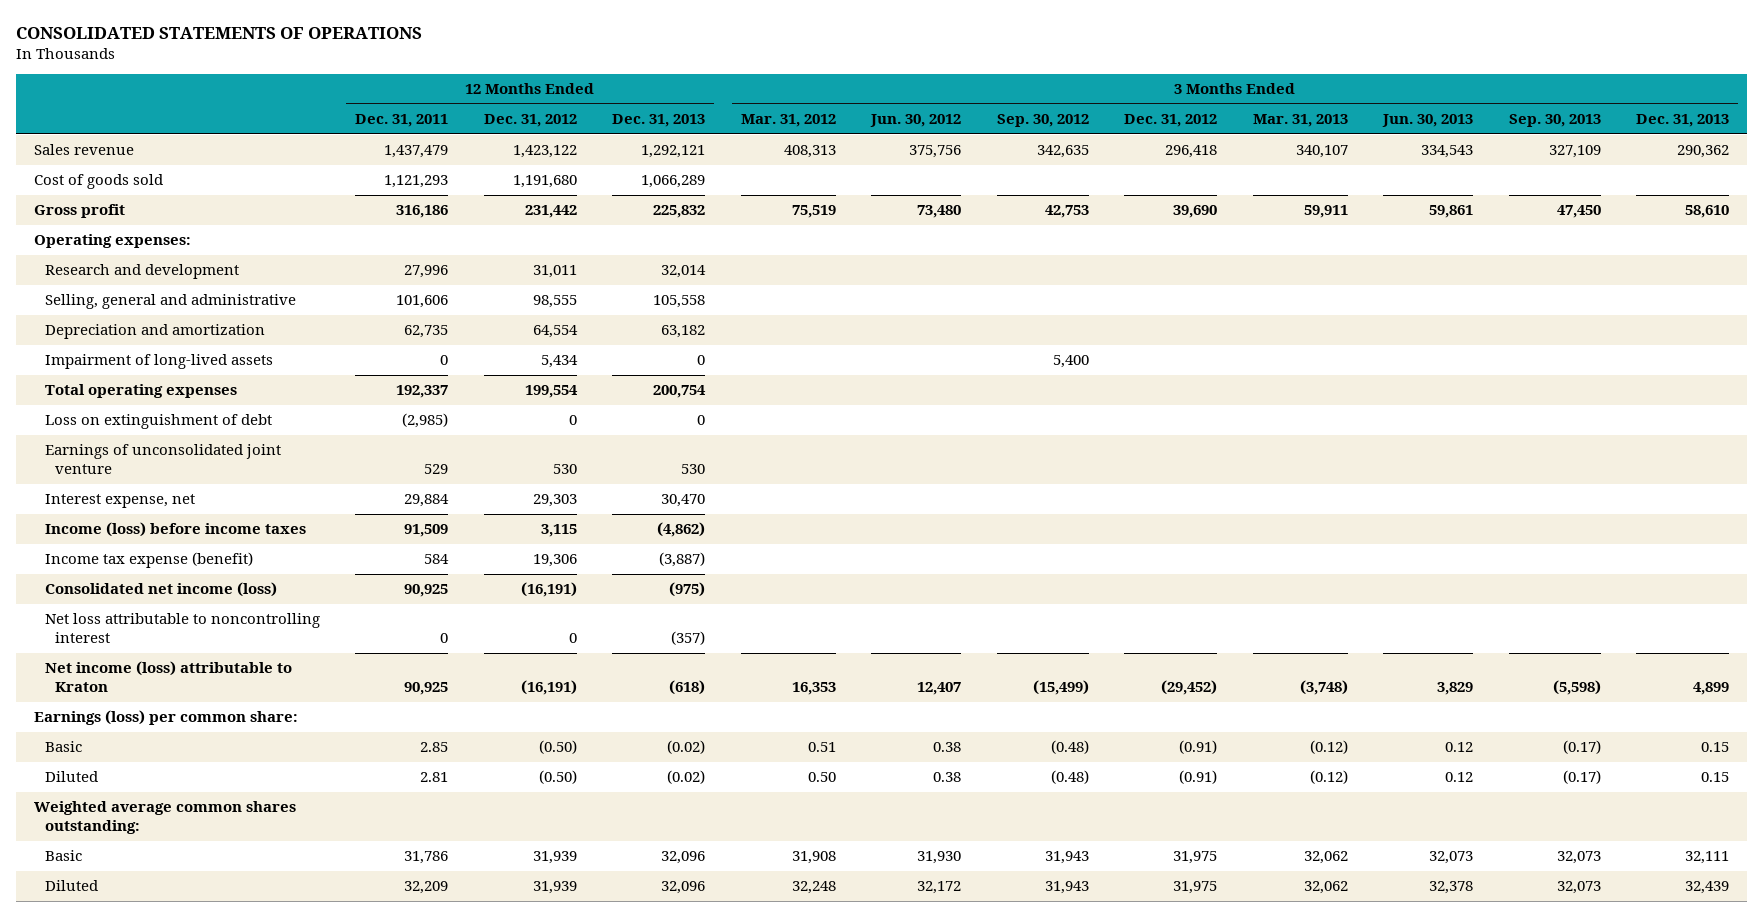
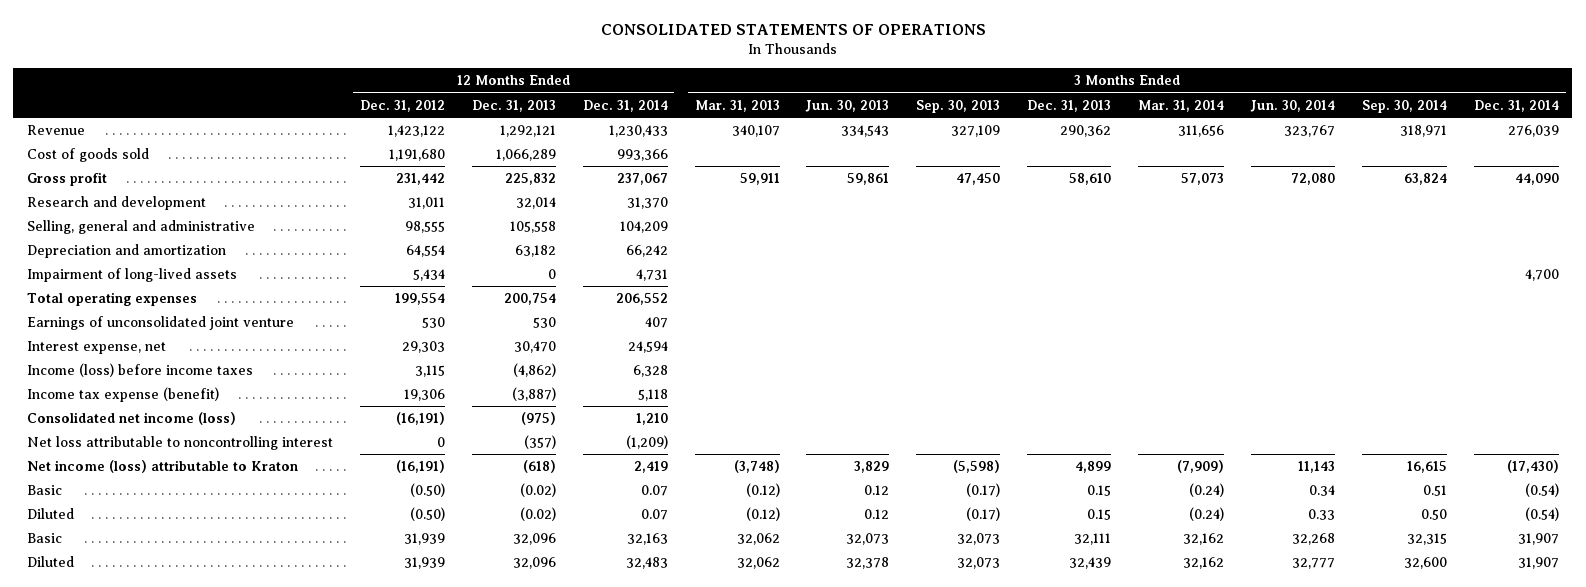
[355,114,449,128] Dec. 31, 2011 -> none
[740,114,836,128] Mar. 31, 2012 -> none
[870,114,962,128] Jun. 30, 2012 -> none
[996,114,1089,128] Sep. 30, 2012 -> none
[1124,114,1218,128] Dec. 31, 2012 -> none
none -> [582,99,668,112] Dec. 31, 2014
none -> [1138,99,1225,112] Mar. 31, 2014
none -> [1250,99,1336,112] Jun. 30, 2014
none -> [1361,99,1447,113] Sep. 30, 2014
none -> [1473,99,1559,112] Dec. 31, 2014
[34,144,135,156] Sales revenue -> [26,125,85,136] Revenue
[34,234,192,249] Operating expenses: -> none
[44,414,272,430] Loss on extinguishment of debt -> none
[34,710,299,726] Earnings (loss) per common share: -> none
[34,801,297,835] Weighted average common shares outstanding: -> none

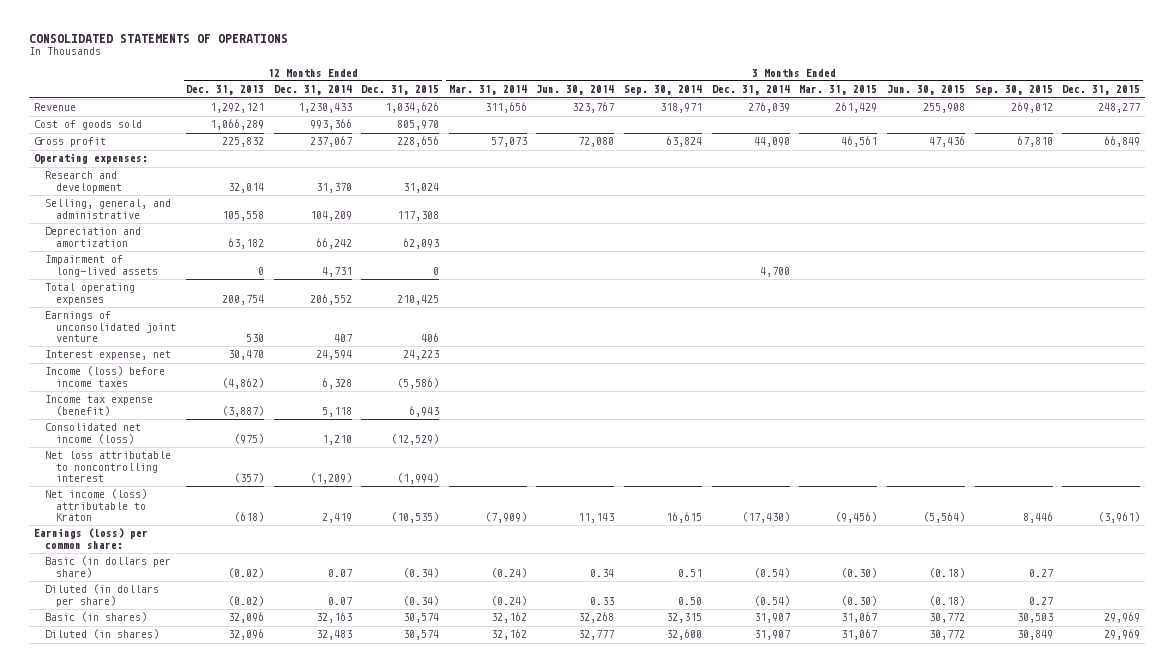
[359,99,445,112] Dec. 31, 2012 -> none
[694,99,780,112] Mar. 31, 2013 -> none
[805,99,890,112] Jun. 30, 2013 -> none
[916,99,1001,113] Sep. 30, 2013 -> none
[1027,99,1112,112] Dec. 31, 2013 -> none
none -> [361,85,440,96] Dec. 31, 2015
none -> [799,85,878,96] Mar. 31, 2015
none -> [886,85,965,96] Jun. 30, 2015
none -> [974,85,1053,96] Sep. 30, 2015
none -> [1062,85,1141,96] Dec. 31, 2015
none -> [34,153,149,165] Operating expenses:
[26,220,255,235] Selling, general and administrative -> [45,199,172,219] Selling, general, and administrative
none -> [34,528,149,549] Earnings (loss) per common share:
[26,485,62,496] Basic -> [45,556,172,578] Basic (in dollars per share)
[26,508,74,520] Diluted -> [45,584,160,607] Diluted (in dollars per share)
[26,533,62,544] Basic -> [45,612,148,623] Basic (in shares)
[26,556,74,568] Diluted -> [45,629,160,640] Diluted (in shares)

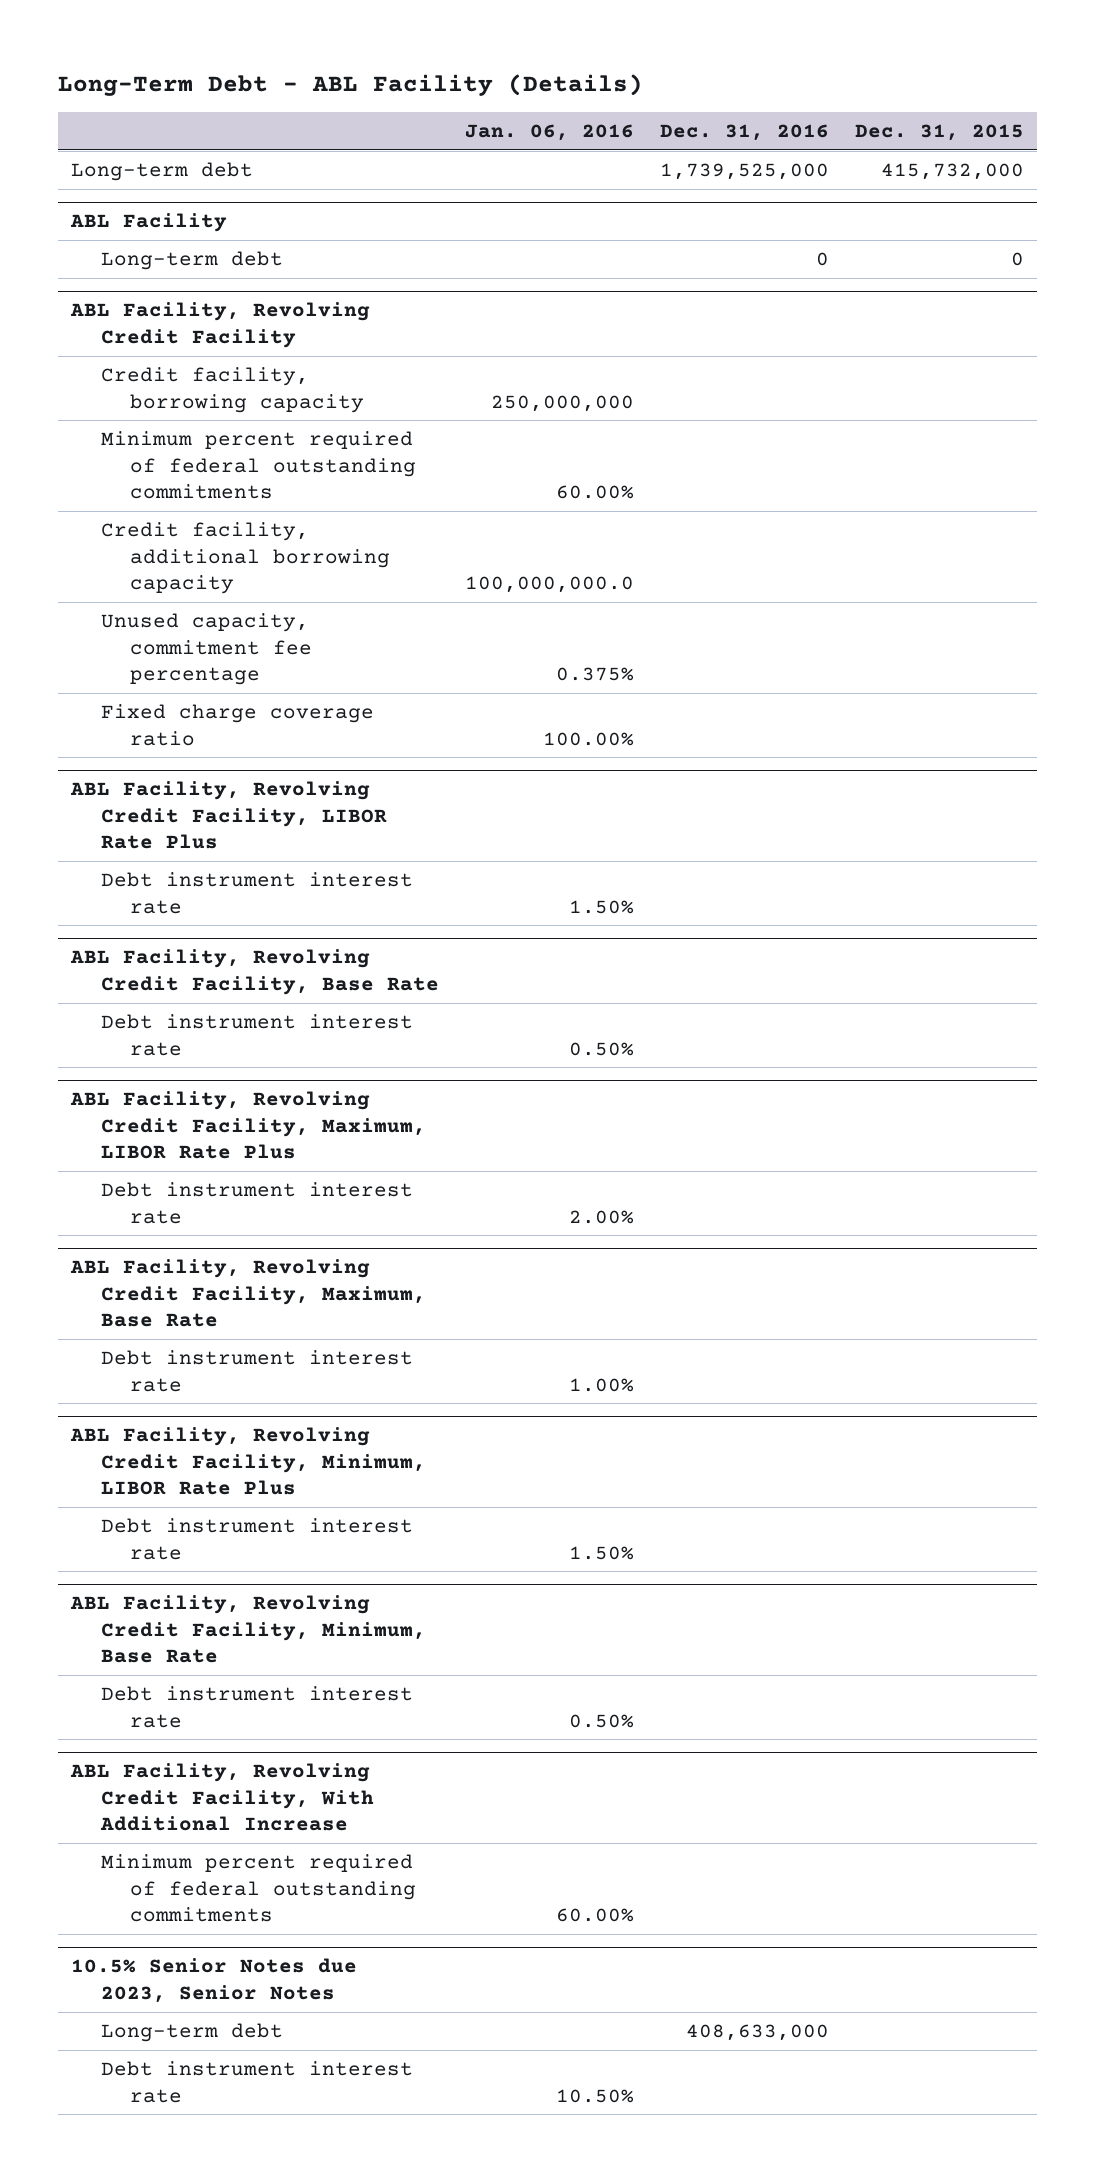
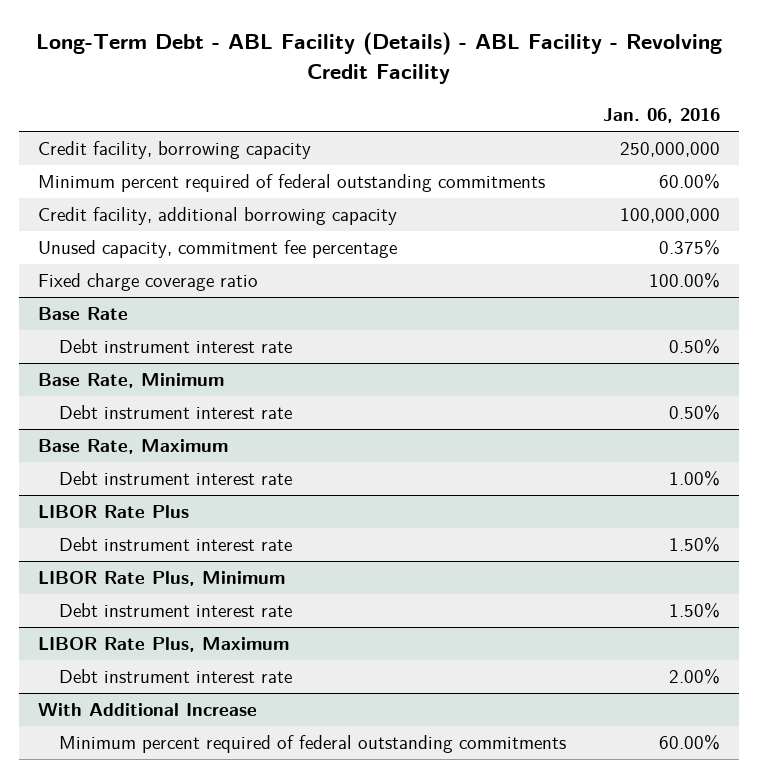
[57,73,643,96] Long-Term Debt - ABL Facility (Details) -> [36,31,723,84] Long-Term Debt - ABL Facility (Details) - ABL Facility - Revolving Credit Facility
[660,123,830,141] Dec. 31, 2016 -> none
[855,123,1025,141] Dec. 31, 2015 -> none
[71,162,254,182] Long-term debt -> none
[70,213,228,233] ABL Facility -> none
[100,251,283,271] Long-term debt -> none
[70,302,371,348] ABL Facility, Revolving Credit Facility -> none
[464,576,634,594] 100,000,000.0 -> [620,208,721,224] 100,000,000
[70,781,387,850] ABL Facility, Revolving Credit Facility, LIBOR Rate Plus -> none
[100,872,413,914] Debt instrument interest rate -> none
[70,949,439,995] ABL Facility, Revolving Credit Facility, Base Rate -> none
none -> [38,307,129,321] Base Rate
[70,1091,426,1160] ABL Facility, Revolving Credit Facility, Maximum, LIBOR Rate Plus -> none
[70,1259,426,1328] ABL Facility, Revolving Credit Facility, Maximum, Base Rate -> none
none -> [38,373,225,389] Base Rate, Minimum
[568,1209,634,1224] 2.00% -> [669,404,721,421] 0.50%
none -> [38,439,229,455] Base Rate, Maximum
[70,1427,426,1496] ABL Facility, Revolving Credit Facility, Minimum, LIBOR Rate Plus -> none
none -> [38,505,190,519] LIBOR Rate Plus
[70,1595,426,1664] ABL Facility, Revolving Credit Facility, Minimum, Base Rate -> none
[70,1763,374,1832] ABL Facility, Revolving Credit Facility, With Additional Increase -> none
none -> [38,571,286,587] LIBOR Rate Plus, Minimum
[568,1713,634,1728] 0.50% -> [669,602,721,619] 1.50%
none -> [38,637,290,653] LIBOR Rate Plus, Maximum
none -> [58,669,292,684] Debt instrument interest rate
none -> [38,703,258,717] With Additional Increase
[71,1958,358,2003] 10.5% Senior Notes due 2023, Senior Notes -> none
[100,2023,283,2043] Long-term debt -> none
[100,2061,413,2103] Debt instrument interest rate -> none

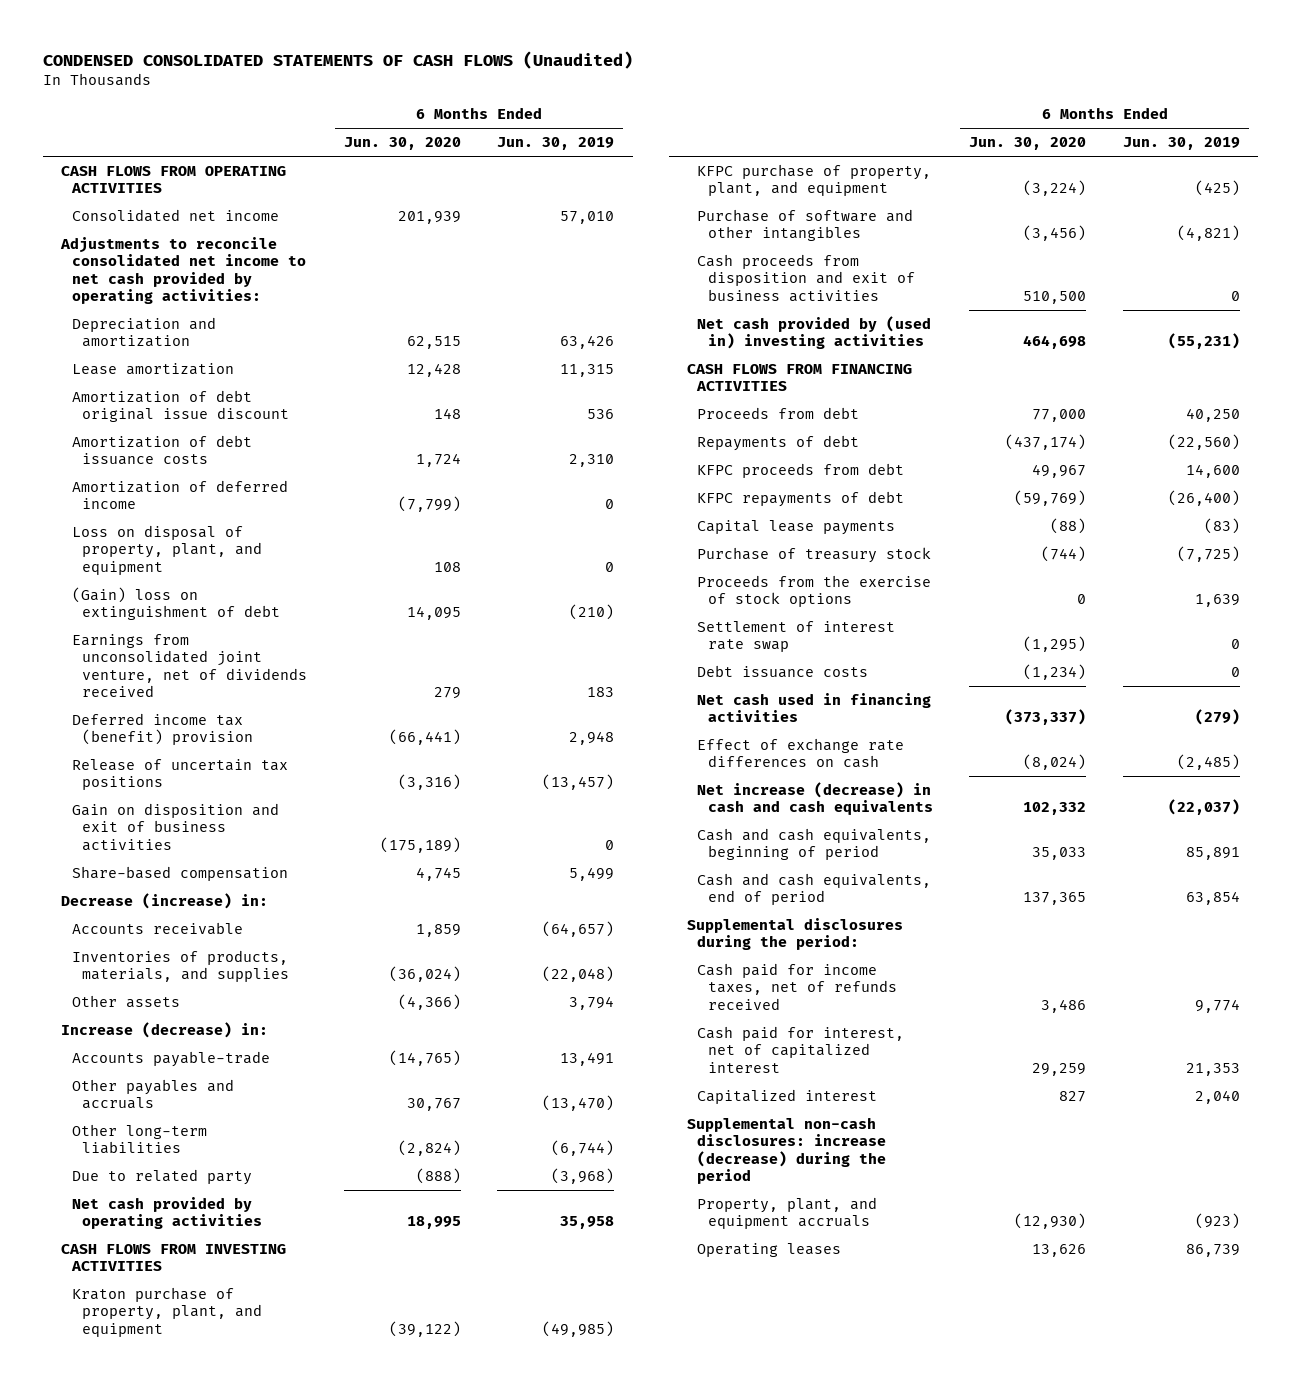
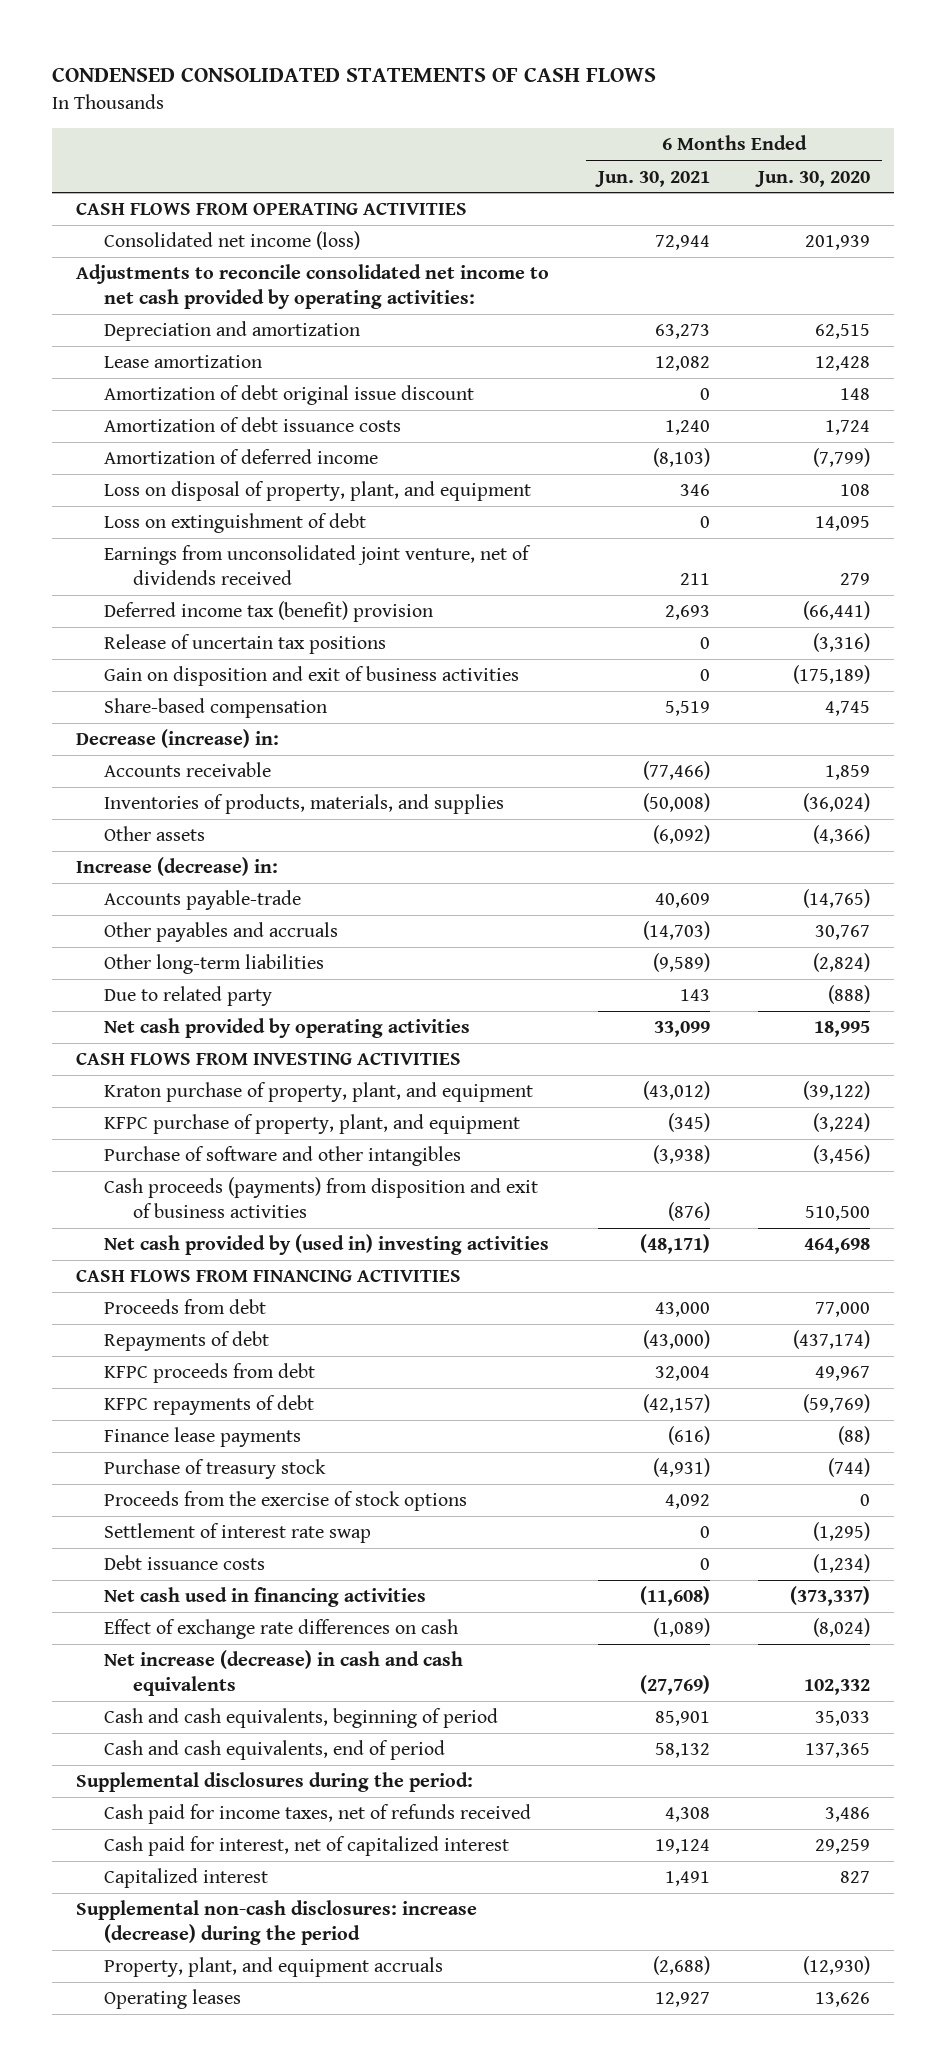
[43,50,634,69] CONDENSED CONSOLIDATED STATEMENTS OF CASH FLOWS (Unaudited) -> [51,67,656,83] CONDENSED CONSOLIDATED STATEMENTS OF CASH FLOWS
[497,137,615,151] Jun. 30, 2019 -> none
none -> [594,170,710,187] Jun. 30, 2021
[71,209,279,223] Consolidated net income -> [104,231,361,251] Consolidated net income (loss)
[71,587,281,621] (Gain) loss on extinguishment of debt -> [104,513,367,534] Loss on extinguishment of debt
[697,254,915,302] Cash proceeds from disposition and exit of business activities -> [104,1177,539,1219] Cash proceeds (payments) from disposition and exit of business activities
[697,520,896,536] Capital lease payments -> [104,1427,302,1448] Finance lease payments

